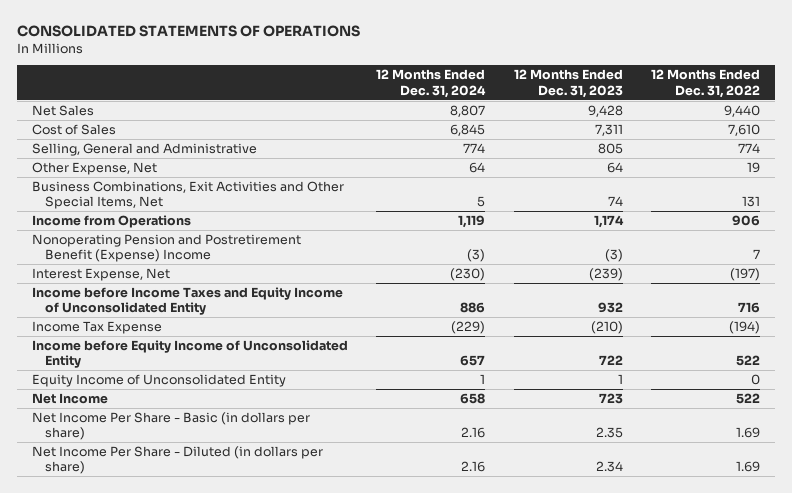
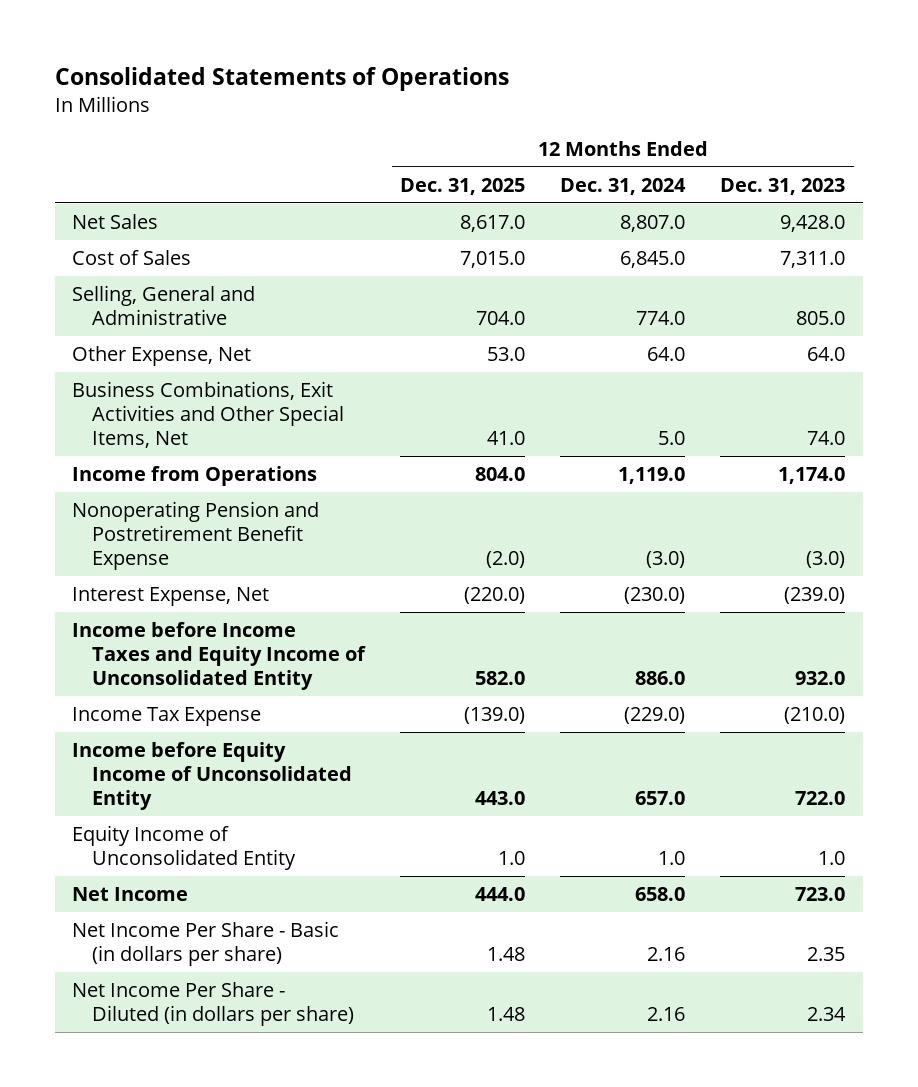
[17,25,361,38] CONSOLIDATED STATEMENTS OF OPERATIONS -> [54,67,509,92] Consolidated Statements of Operations
[651,69,761,98] 12 Months Ended Dec. 31, 2022 -> none
none -> [400,177,526,195] Dec. 31, 2025
[450,104,486,117] 8,807 -> [620,214,686,232] 8,807.0
[587,104,623,117] 9,428 -> [780,214,846,232] 9,428.0
[450,123,486,136] 6,845 -> [620,250,686,268] 6,845.0
[594,123,623,136] 7,311 -> [780,250,846,268] 7,311.0
[463,142,486,153] 774 -> [636,310,686,325] 774.0
[597,142,623,154] 805 -> [796,310,846,325] 805.0
[469,161,486,173] 64 -> [647,346,686,361] 64.0
[606,161,623,173] 64 -> [807,346,846,361] 64.0
[477,196,486,208] 5 -> [658,430,686,445] 5.0
[607,196,623,207] 74 -> [807,430,846,445] 74.0
[458,214,486,228] 1,119 -> [618,466,686,484] 1,119.0
[593,214,624,228] 1,174 -> [778,466,846,484] 1,174.0
[31,233,301,263] Nonoperating Pension and Postretirement Benefit (Expense) Income -> [72,500,320,570] Nonoperating Pension and Postretirement Benefit Expense
[467,249,486,263] (3) -> [646,550,686,568] (3.0)
[604,249,623,263] (3) -> [806,550,846,568] (3.0)
[450,267,486,281] (230) -> [624,586,686,604] (230.0)
[588,267,623,281] (239) -> [784,586,846,604] (239.0)
[460,302,486,314] 886 -> [635,670,686,685] 886.0
[597,302,623,314] 932 -> [795,670,846,685] 932.0
[451,320,486,334] (229) -> [624,706,686,724] (229.0)
[590,320,623,334] (210) -> [784,706,846,724] (210.0)
[460,355,486,367] 657 -> [635,790,686,805] 657.0
[598,355,623,366] 722 -> [795,790,846,805] 722.0
[480,373,486,384] 1 -> [658,850,686,865] 1.0
[617,373,623,384] 1 -> [818,850,846,865] 1.0
[460,392,486,404] 658 -> [635,886,686,901] 658.0
[598,392,623,404] 723 -> [795,886,846,901] 723.0

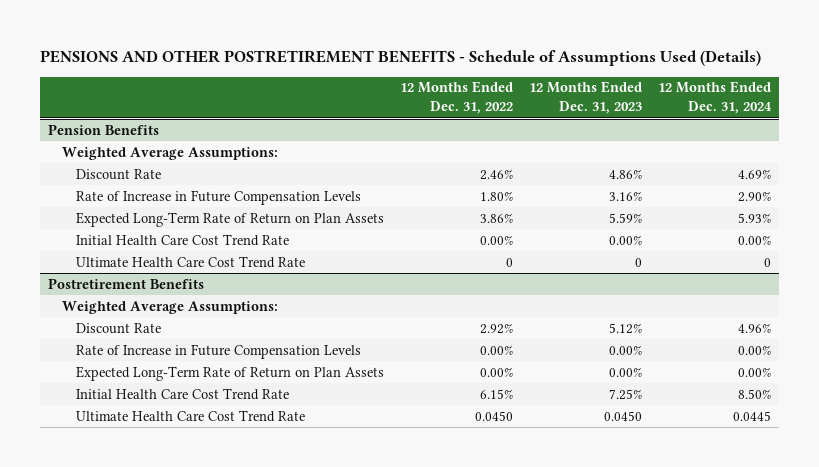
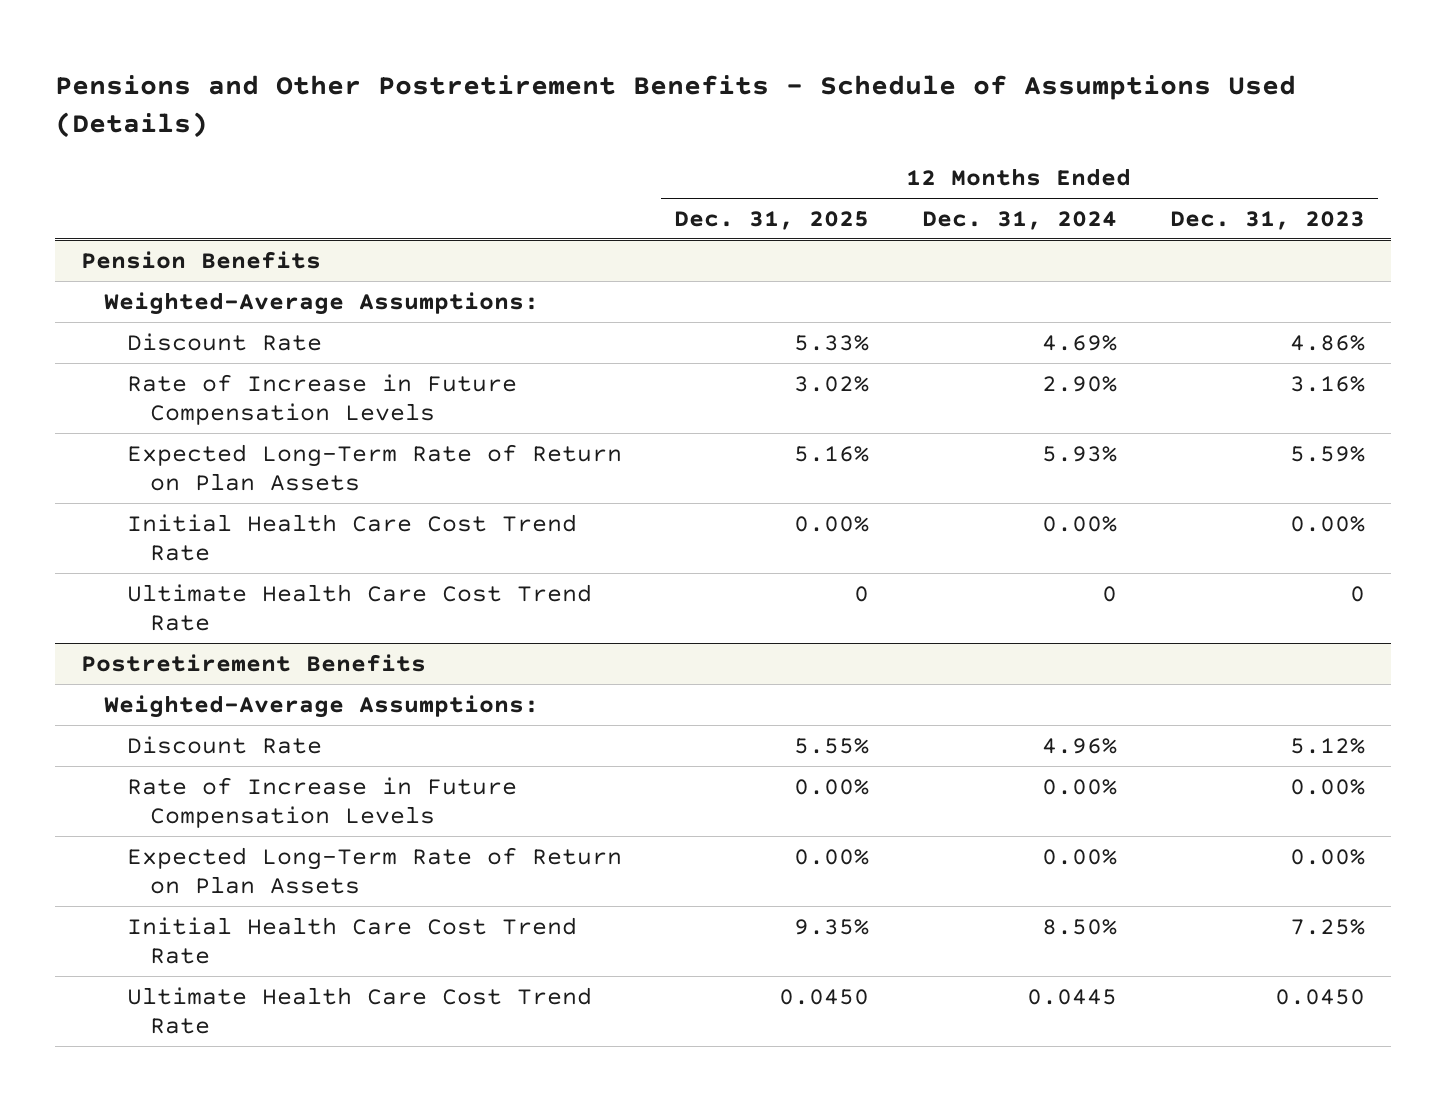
[39,50,761,67] PENSIONS AND OTHER POSTRETIREMENT BENEFITS - Schedule of Assumptions Used (Details) -> [54,74,1296,139] Pensions and Other Postretirement Benefits - Schedule of Assumptions Used (Details)
[400,81,514,115] 12 Months Ended Dec. 31, 2022 -> none
none -> [674,210,870,230] Dec. 31, 2025
[61,146,278,160] Weighted Average Assumptions: -> [103,291,539,315] Weighted-Average Assumptions:
[61,300,278,314] Weighted Average Assumptions: -> [103,694,539,718] Weighted-Average Assumptions:

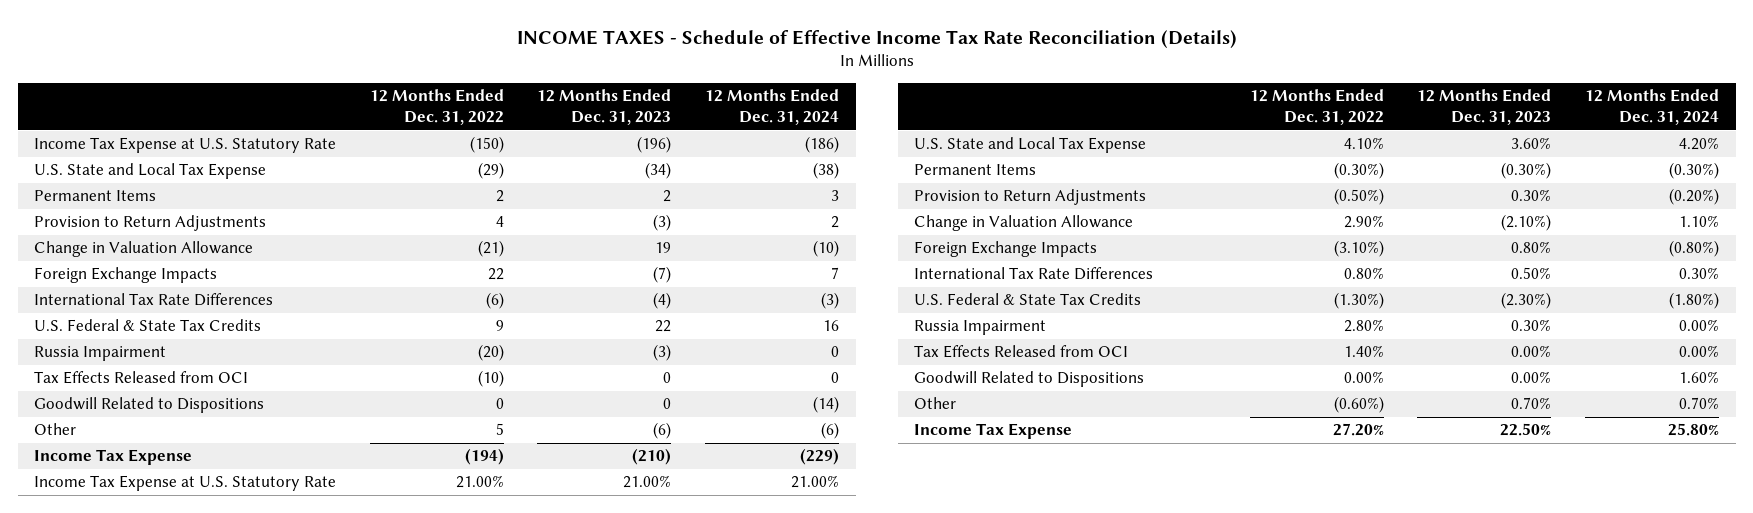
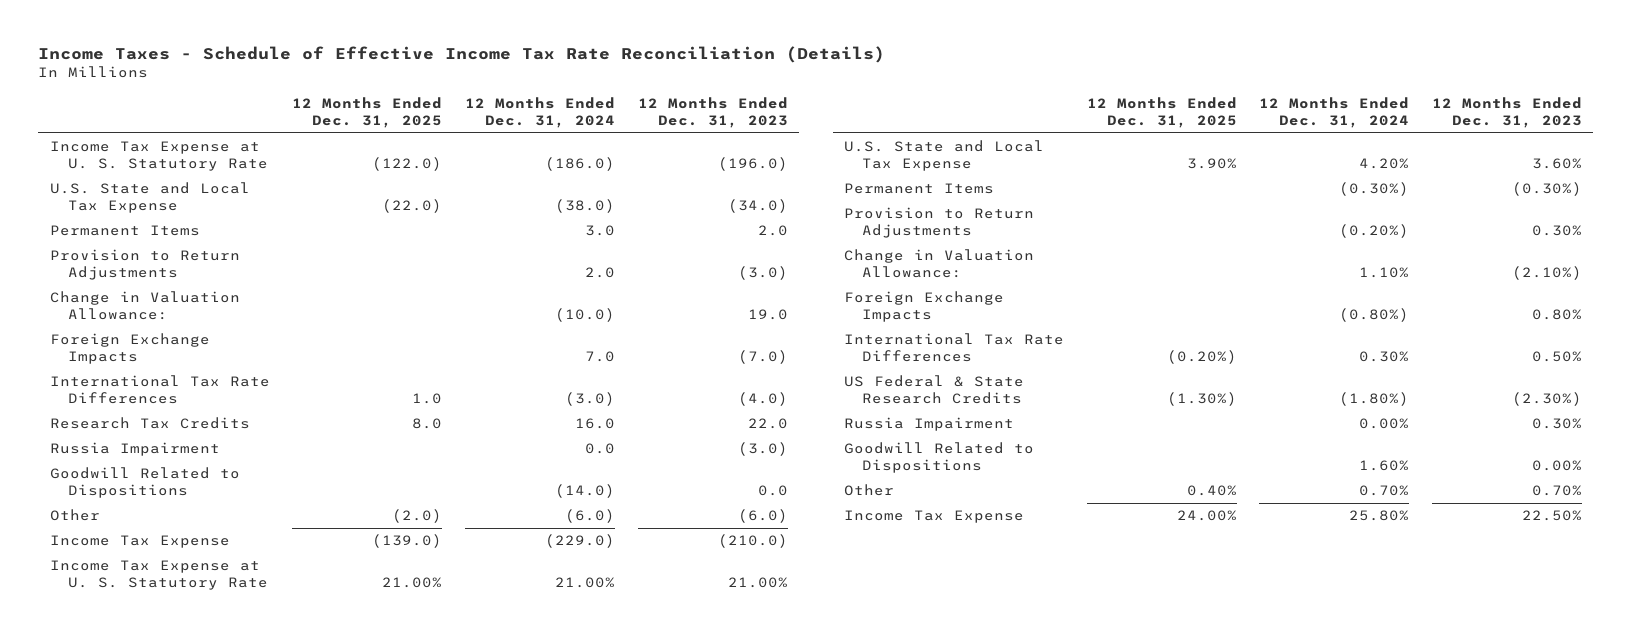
[516,29,1237,48] INCOME TAXES - Schedule of Effective Income Tax Rate Reconciliation (Details) -> [38,46,886,64] Income Taxes - Schedule of Effective Income Tax Rate Reconciliation (Details)
[369,89,504,126] 12 Months Ended Dec. 31, 2022 -> none
none -> [292,96,443,128] 12 Months Ended Dec. 31, 2025
[34,371,249,385] Tax Effects Released from OCI -> none
[34,137,337,154] Income Tax Expense at U.S. Statutory Rate -> [49,141,269,172] Income Tax Expense at U. S. Statutory Rate
[637,136,672,154] (196) -> [717,157,788,172] (196.0)
[804,136,839,154] (186) -> [545,157,616,172] (186.0)
[645,162,672,180] (34) -> [727,199,788,214] (34.0)
[812,162,839,180] (38) -> [555,199,616,214] (38.0)
[663,190,672,203] 2 -> [757,225,788,237] 2.0
[830,190,839,202] 3 -> [585,225,616,237] 3.0
[653,214,672,232] (3) -> [737,266,788,281] (3.0)
[830,216,839,229] 2 -> [585,267,616,279] 2.0
[34,241,254,258] Change in Valuation Allowance -> [49,291,240,321] Change in Valuation Allowance:
[655,242,672,254] 19 -> [747,309,788,321] 19.0
[812,240,839,258] (10) -> [555,308,616,323] (10.0)
[653,266,672,284] (7) -> [737,350,788,365] (7.0)
[830,267,839,280] 7 -> [585,351,616,363] 7.0
[653,292,672,310] (4) -> [737,392,788,407] (4.0)
[820,292,839,310] (3) -> [565,392,616,407] (3.0)
[34,319,262,332] U.S. Federal & State Tax Credits -> [49,417,250,430] Research Tax Credits
[655,320,672,333] 22 -> [747,418,788,430] 22.0
[822,320,839,332] 16 -> [575,418,616,430] 16.0
[653,344,672,362] (3) -> [737,442,788,457] (3.0)
[830,346,839,358] 0 -> [585,443,616,455] 0.0
[663,398,672,410] 0 -> [757,485,788,497] 0.0
[812,396,839,414] (14) -> [555,484,616,499] (14.0)
[653,422,672,440] (6) -> [737,509,788,524] (6.0)
[820,422,839,440] (6) -> [565,509,616,524] (6.0)
[632,448,672,466] (210) -> [717,534,788,549] (210.0)
[799,448,839,466] (229) -> [545,534,616,549] (229.0)
[34,475,337,492] Income Tax Expense at U.S. Statutory Rate -> [49,560,269,591] Income Tax Expense at U. S. Statutory Rate
[914,215,1134,232] Change in Valuation Allowance -> [843,249,1034,279] Change in Valuation Allowance:
[914,293,1142,306] U.S. Federal & State Tax Credits -> [843,375,1024,405] US Federal & State Research Credits
[914,345,1129,359] Tax Effects Released from OCI -> none

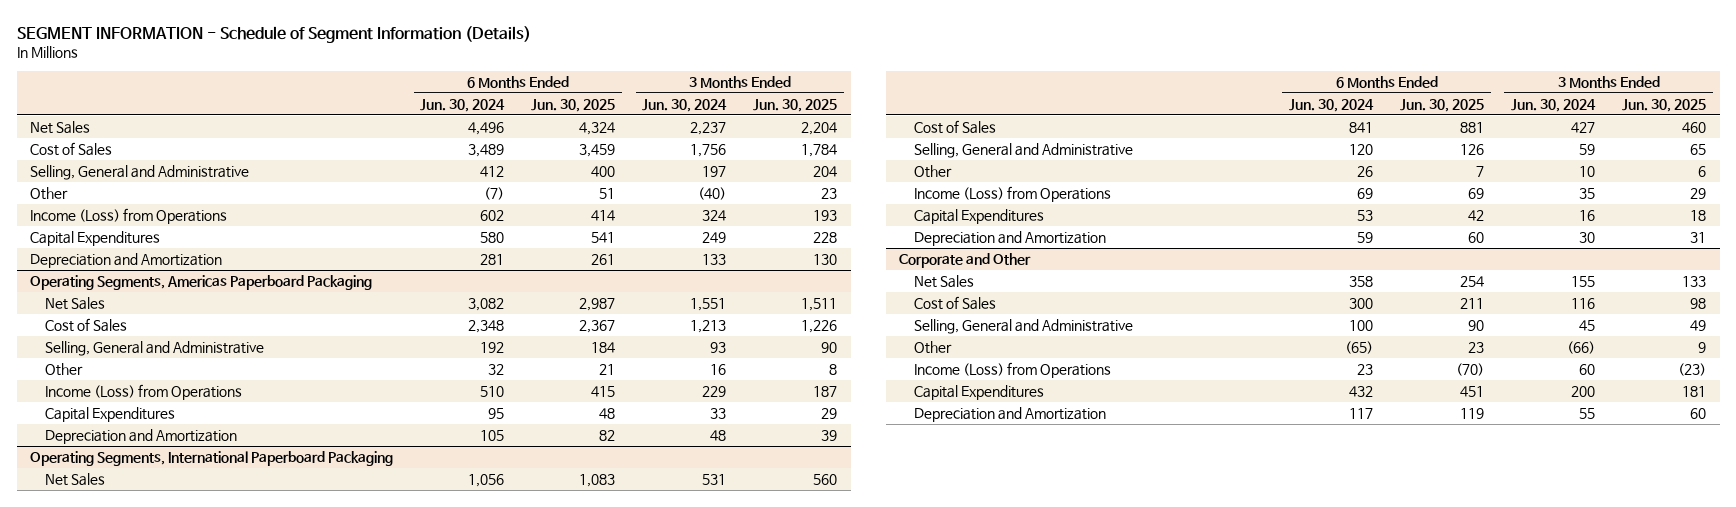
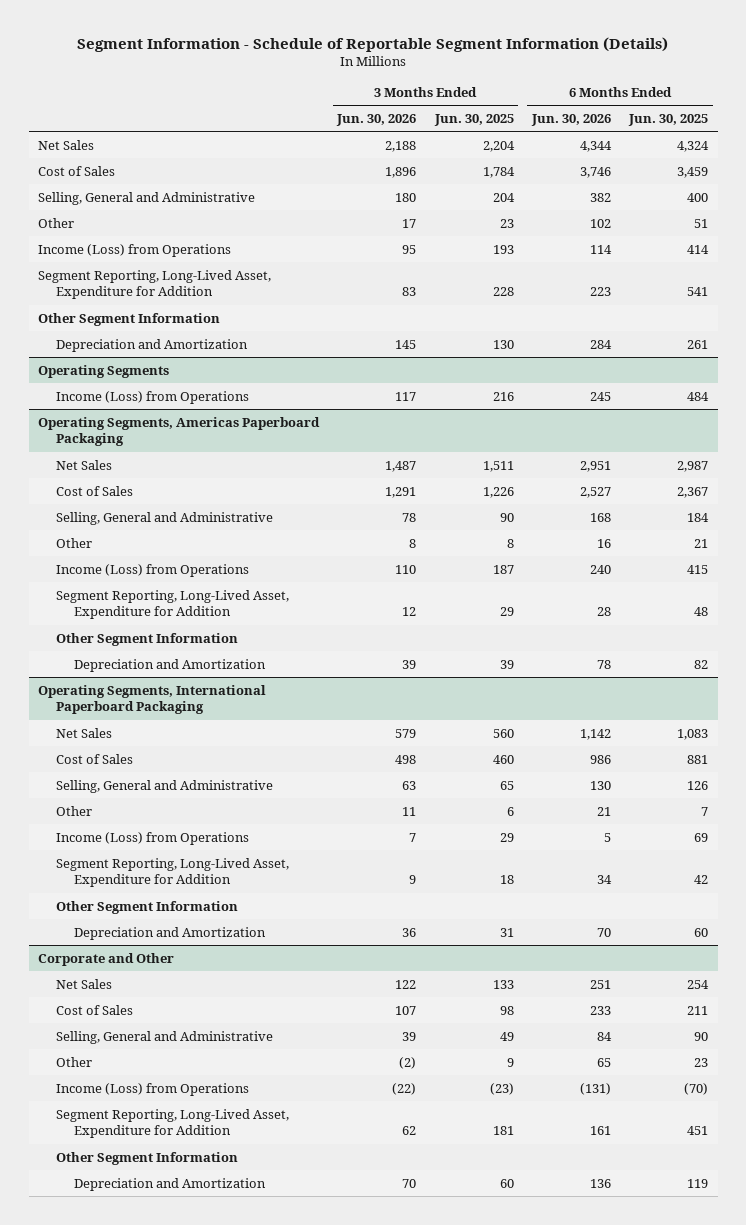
[16,25,531,43] SEGMENT INFORMATION - Schedule of Segment Information (Details) -> [77,36,669,52] Segment Information - Schedule of Reportable Segment Information (Details)
[420,98,506,112] Jun. 30, 2024 -> none
[642,98,728,112] Jun. 30, 2024 -> none
none -> [336,114,417,127] Jun. 30, 2026
none -> [531,114,612,127] Jun. 30, 2026
[30,230,161,246] Capital Expenditures -> [37,269,271,300] Segment Reporting, Long-Lived Asset, Expenditure for Addition
none -> [37,312,220,326] Other Segment Information
none -> [37,364,169,378] Operating Segments
none -> [56,390,250,404] Income (Loss) from Operations
[45,406,176,422] Capital Expenditures -> [56,589,290,620] Segment Reporting, Long-Lived Asset, Expenditure for Addition
none -> [56,632,239,646] Other Segment Information
[914,208,1045,224] Capital Expenditures -> [56,857,290,888] Segment Reporting, Long-Lived Asset, Expenditure for Addition
none -> [56,900,239,914] Other Segment Information
[914,384,1045,400] Capital Expenditures -> [56,1108,290,1139] Segment Reporting, Long-Lived Asset, Expenditure for Addition
none -> [56,1151,239,1165] Other Segment Information

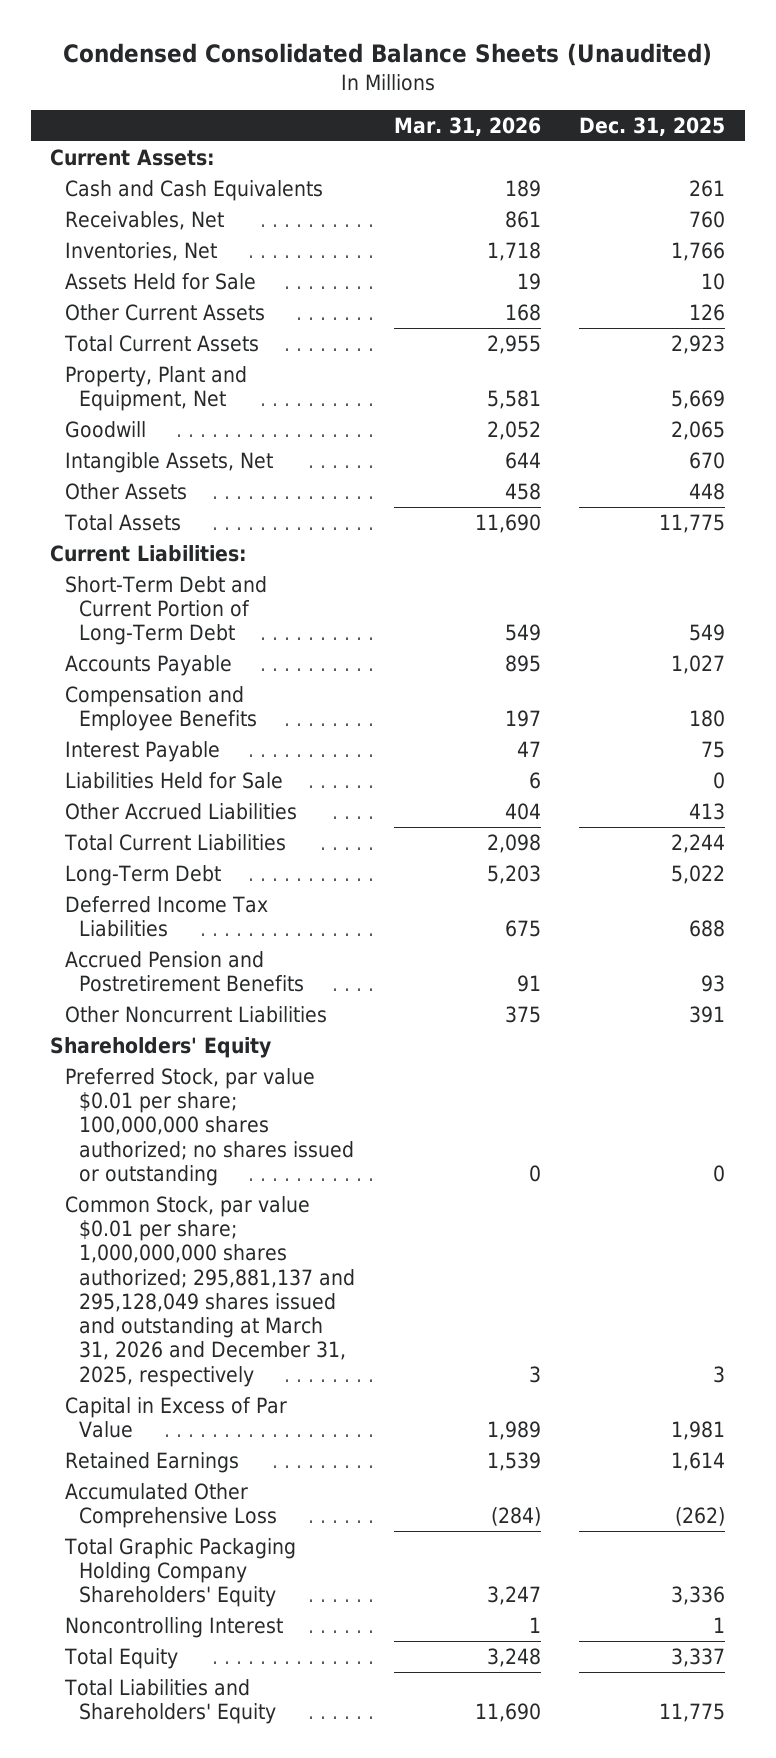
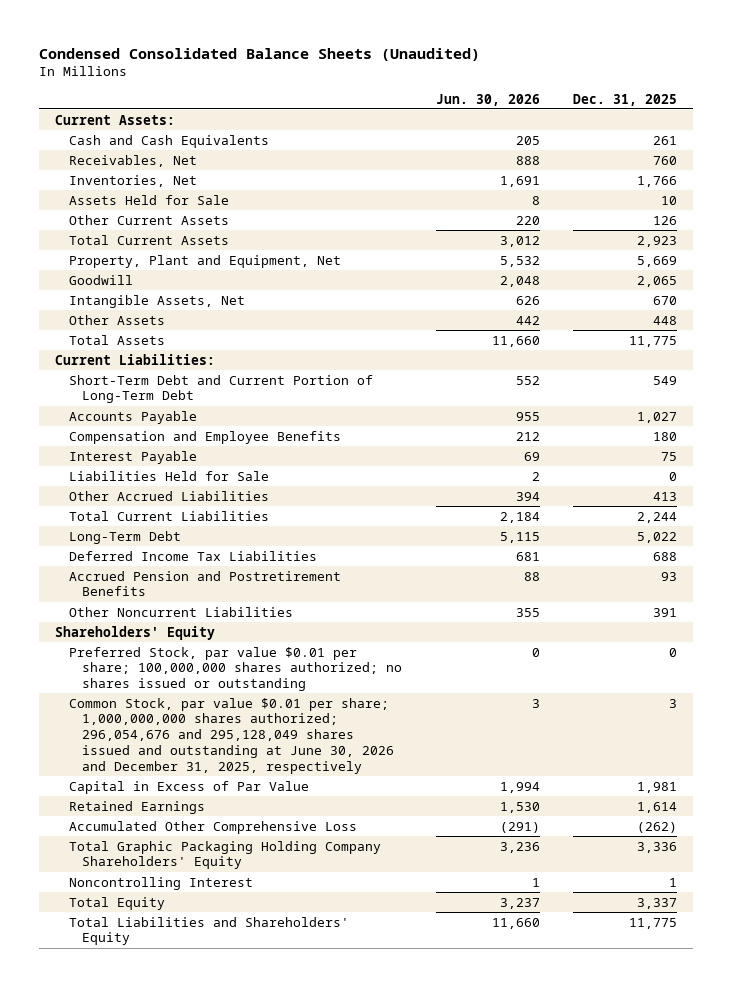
[393,116,541,136] Mar. 31, 2026 -> none
none -> [435,93,540,106] Jun. 30, 2026
[64,1195,355,1387] Common Stock, par value $0.01 per share; 1,000,000,000 shares authorized; 295,881,137 and 295,128,049 shares issued and outstanding at March 31, 2026 and December 31, 2025, respectively -> [68,697,395,774] Common Stock, par value $0.01 per share; 1,000,000,000 shares authorized; 296,054,676 and 295,128,049 shares issued and outstanding at June 30, 2026 and December 31, 2025, respectively

